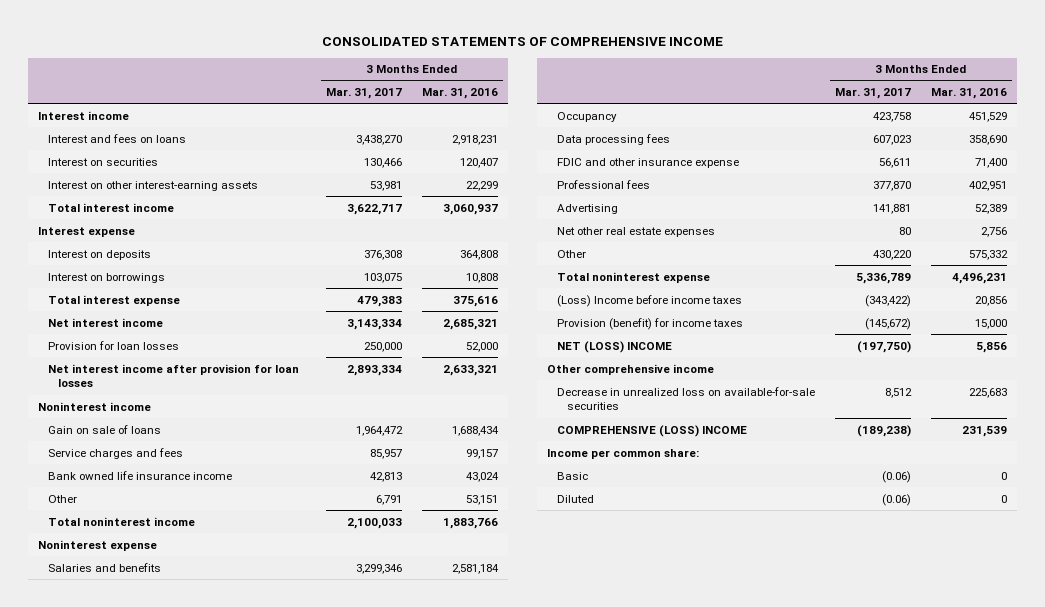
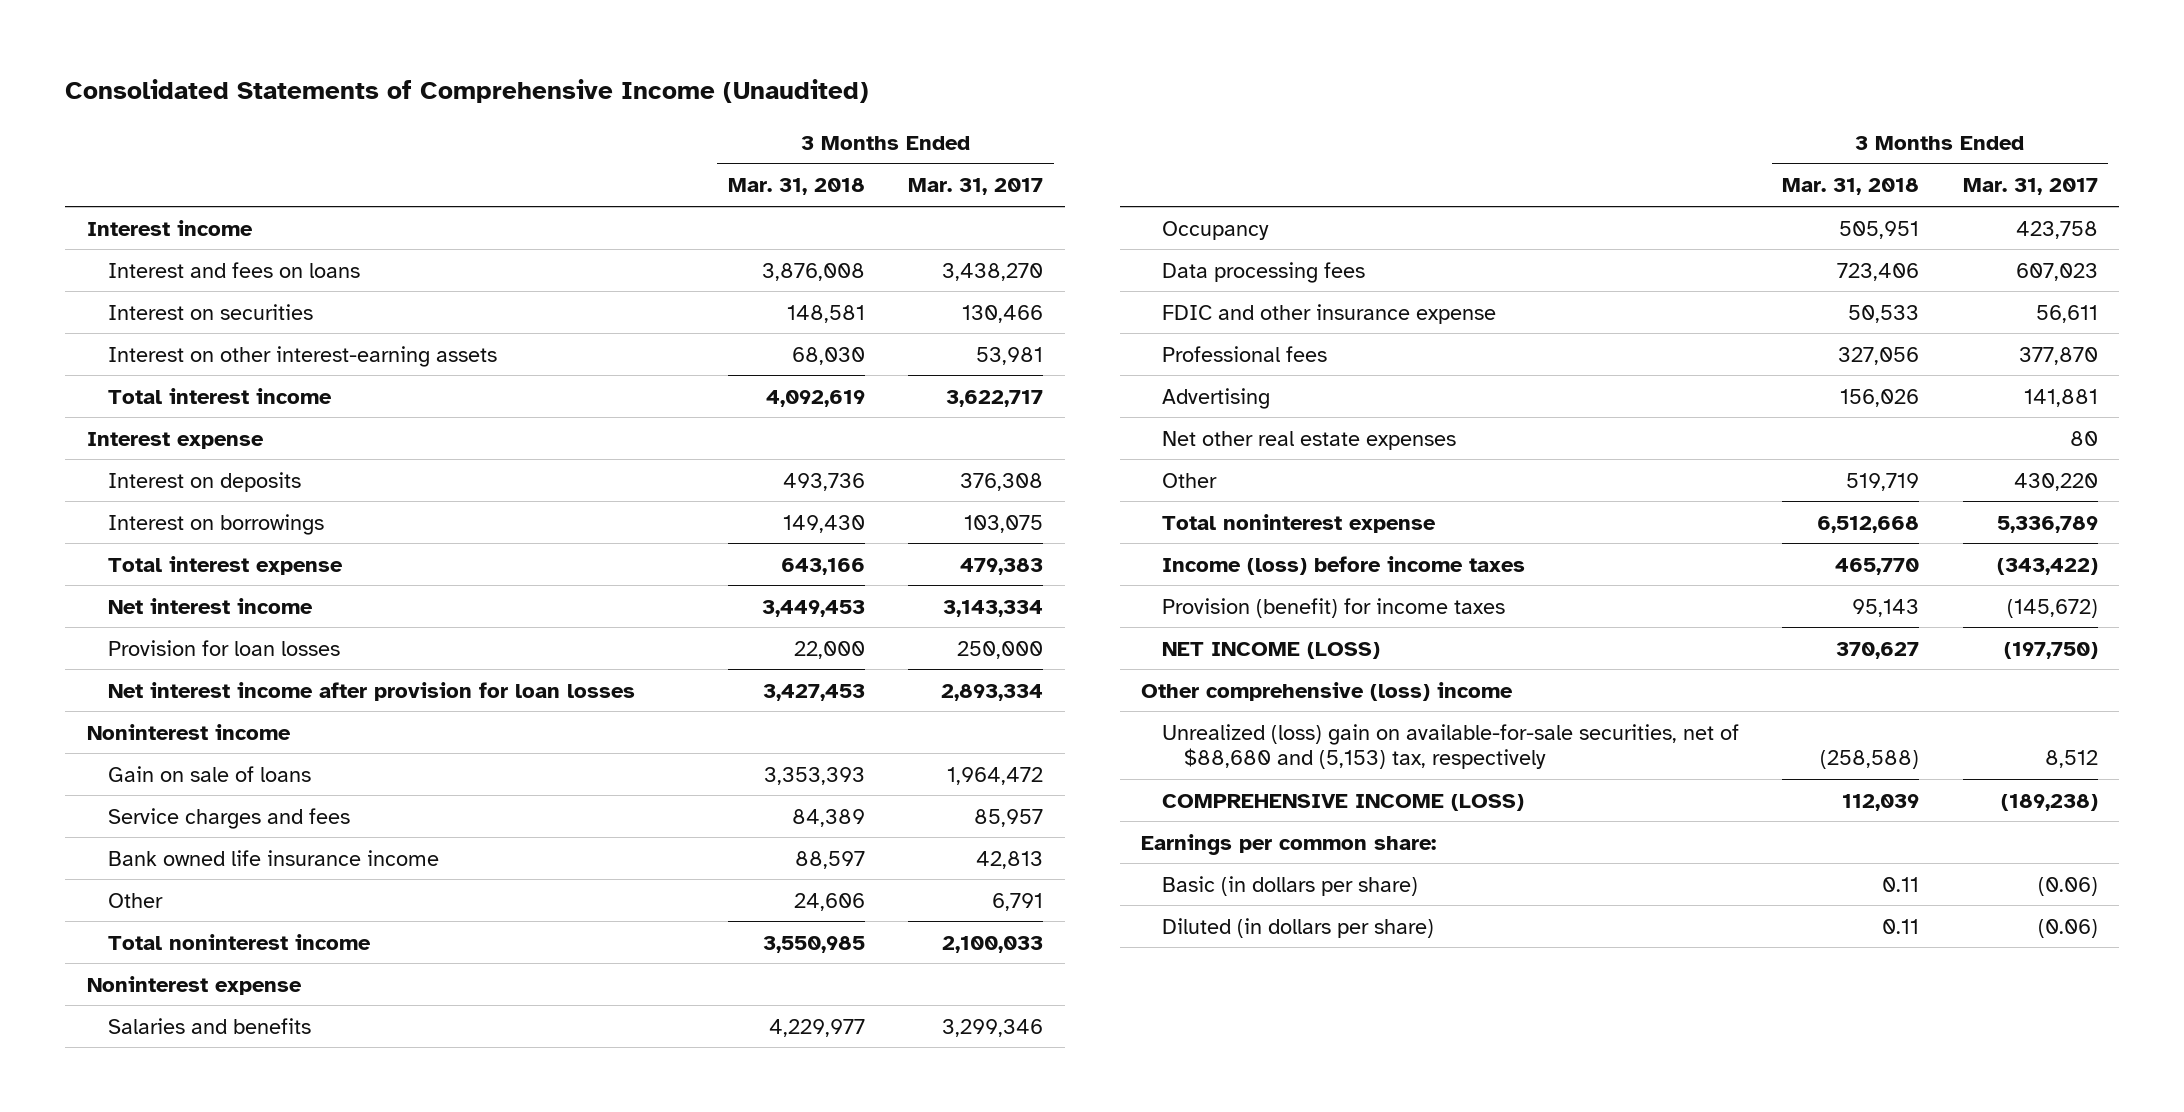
[321,37,723,47] CONSOLIDATED STATEMENTS OF COMPREHENSIVE INCOME -> [65,79,870,104] Consolidated Statements of Comprehensive Income (Unaudited)
[421,88,498,100] Mar. 31, 2016 -> none
none -> [728,178,866,196] Mar. 31, 2018
[557,294,743,307] (Loss) Income before income taxes -> [1162,555,1526,575] Income (loss) before income taxes
[557,340,673,353] NET (LOSS) INCOME -> [1162,641,1381,659] NET INCOME (LOSS)
[547,363,715,375] Other comprehensive income -> [1141,681,1514,701] Other comprehensive (loss) income
[557,386,816,411] Decrease in unrealized loss on available-for-sale securities -> [1162,723,1740,770] Unrealized (loss) gain on available-for-sale securities, net of $88,680 and (5,153) tax, respectively
[557,424,748,437] COMPREHENSIVE (LOSS) INCOME -> [1162,793,1525,811] COMPREHENSIVE INCOME (LOSS)
[547,448,700,459] Income per common share: -> [1141,833,1437,855] Earnings per common share:
[557,471,589,480] Basic -> [1162,875,1419,896] Basic (in dollars per share)
[557,494,595,503] Diluted -> [1162,917,1435,938] Diluted (in dollars per share)

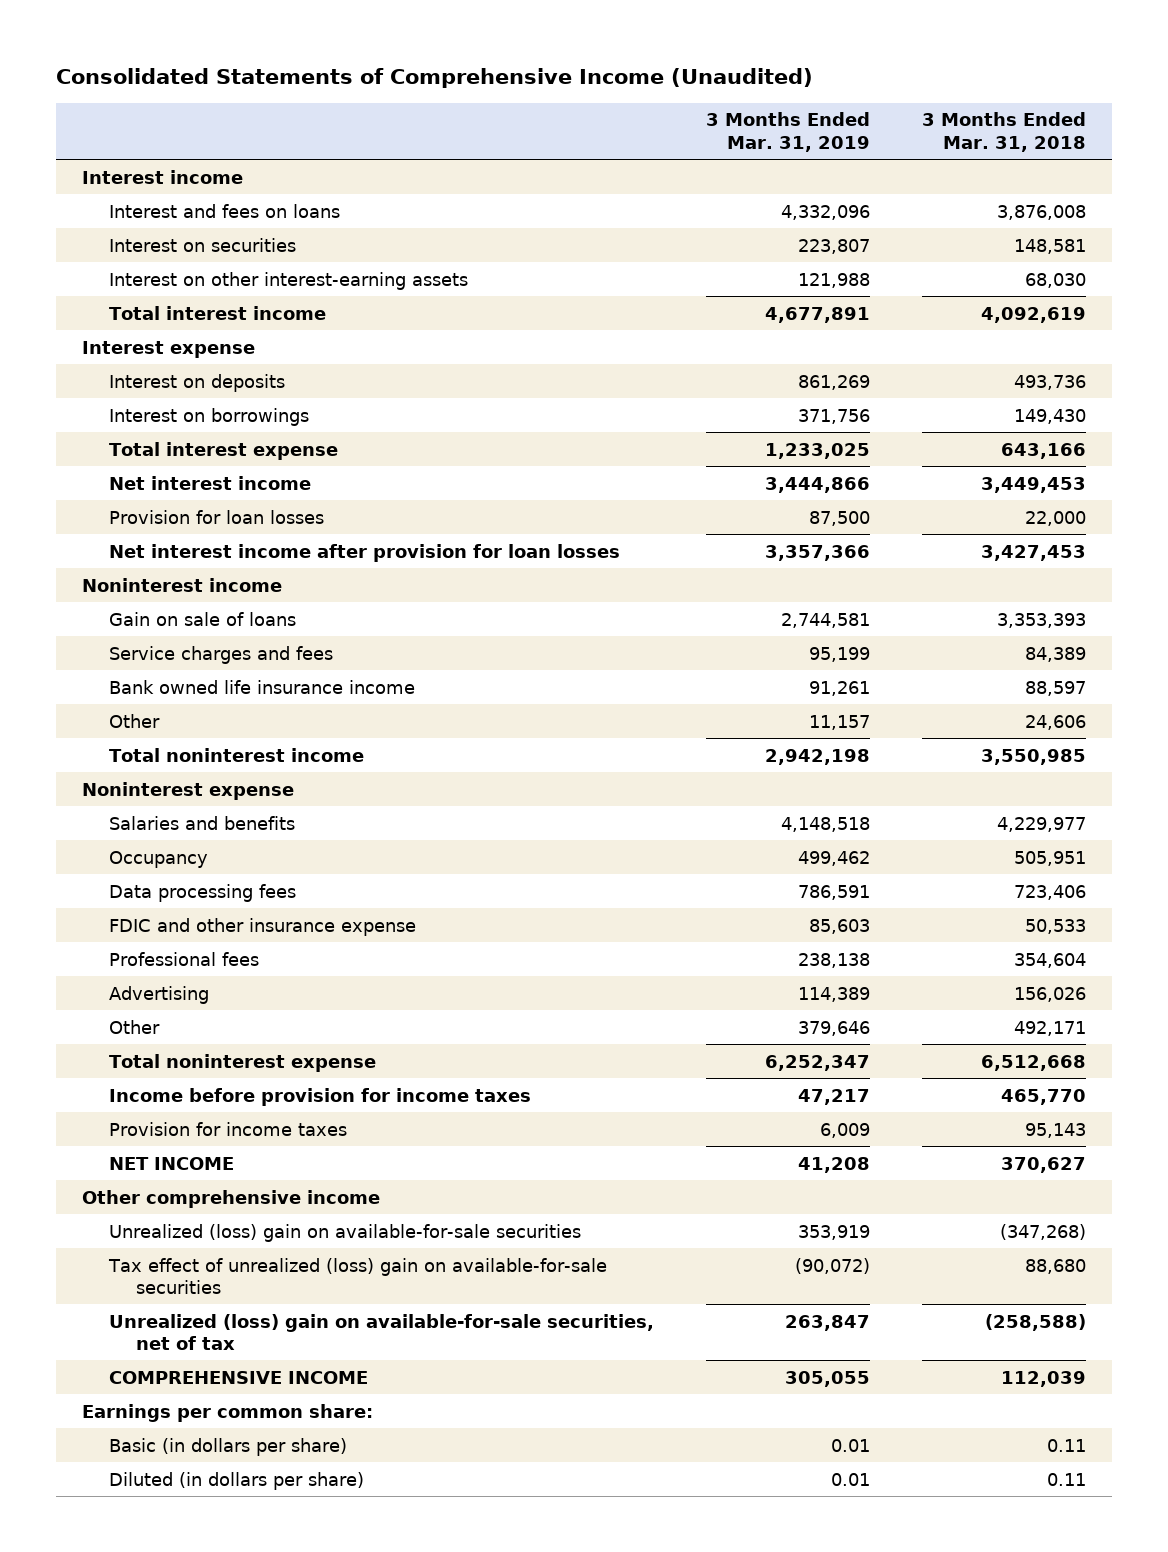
[908,178,1044,196] Mar. 31, 2017 -> none
none -> [705,112,870,152] 3 Months Ended Mar. 31, 2019
[1838,346,1920,365] 327,056 -> [1013,952,1086,968] 354,604
[1162,430,1457,450] Net other real estate expenses -> none
[1846,472,1920,491] 519,719 -> [1013,1020,1086,1036] 492,171
[1162,555,1526,575] Income (loss) before income taxes -> [108,1087,531,1106] Income before provision for income taxes
[1162,597,1506,618] Provision (benefit) for income taxes -> [108,1121,347,1136] Provision for income taxes
[1162,641,1381,659] NET INCOME (LOSS) -> [108,1156,234,1170] NET INCOME
[1141,681,1514,701] Other comprehensive (loss) income -> [82,1189,381,1208] Other comprehensive income
none -> [108,1223,581,1242] Unrealized (loss) gain on available-for-sale securities
none -> [107,1257,607,1295] Tax effect of unrealized (loss) gain on available-for-sale securities
[1162,723,1740,770] Unrealized (loss) gain on available-for-sale securities, net of $88,680 and (5,153) tax, respectively -> [108,1313,654,1351] Unrealized (loss) gain on available-for-sale securities, net of tax
[1162,793,1525,811] COMPREHENSIVE INCOME (LOSS) -> [108,1370,368,1384] COMPREHENSIVE INCOME

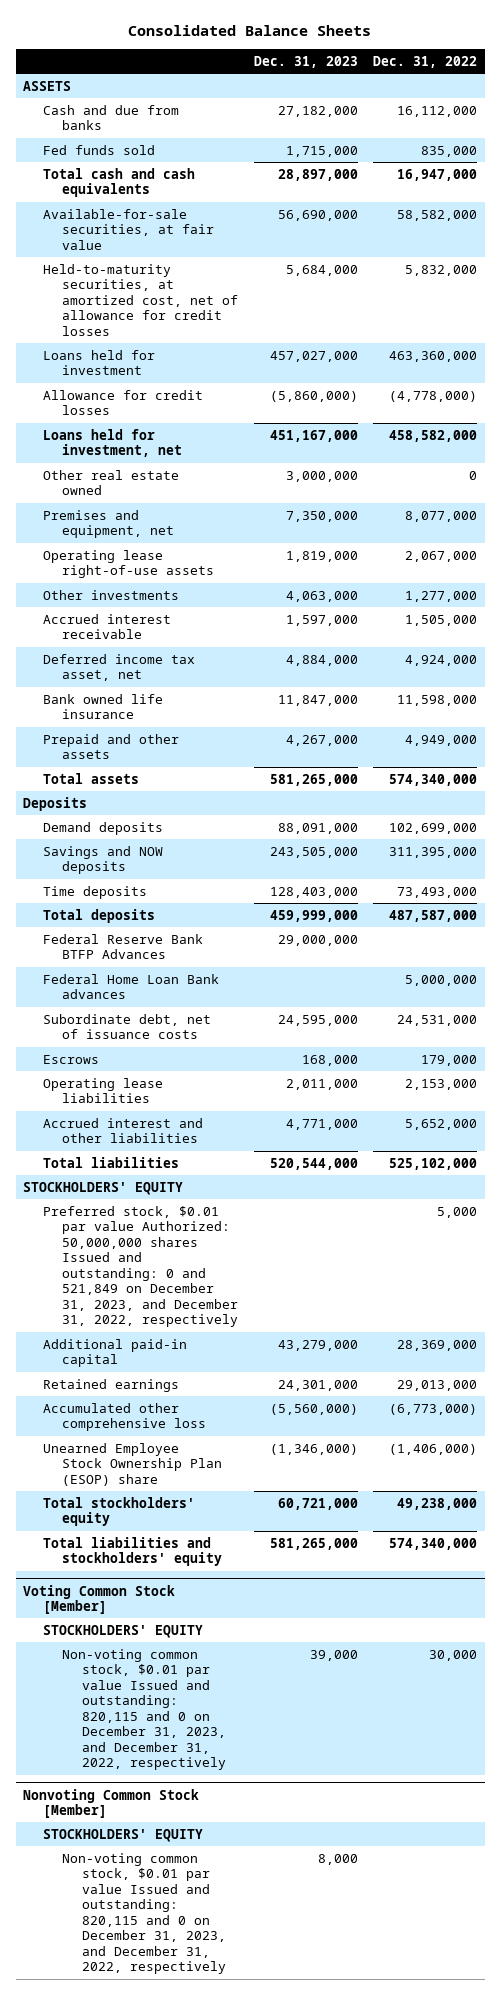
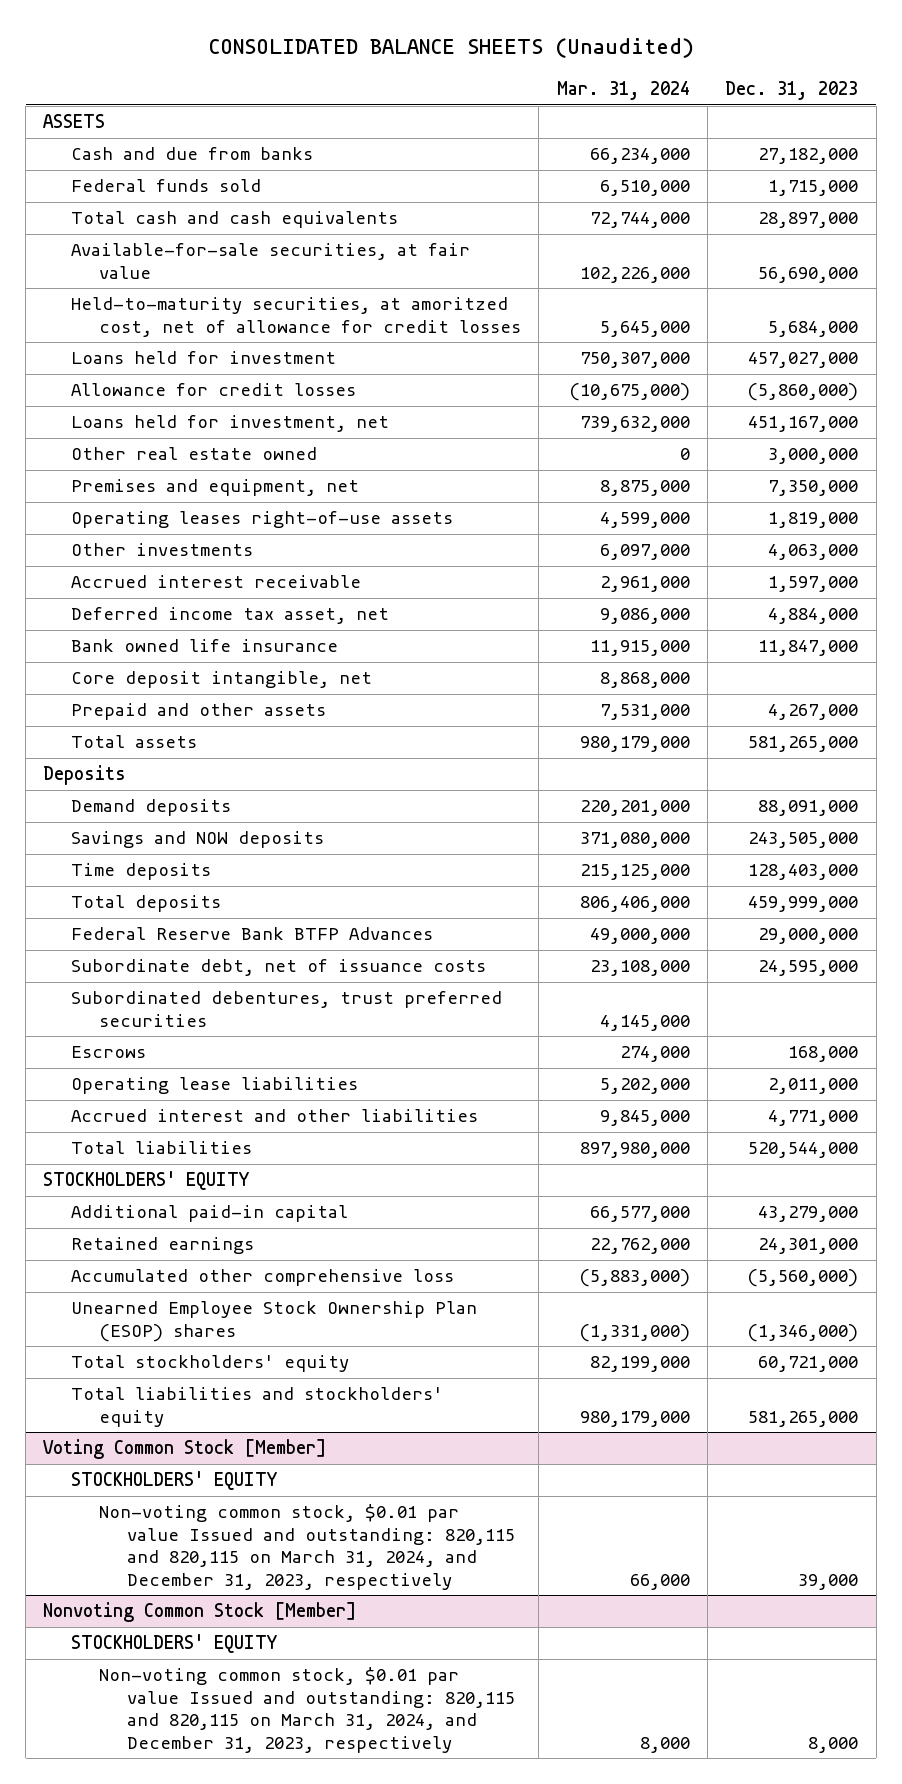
[128,24,372,36] Consolidated Balance Sheets -> [207,38,694,59] CONSOLIDATED BALANCE SHEETS (Unaudited)
[373,55,478,68] Dec. 31, 2022 -> none
none -> [556,81,690,101] Mar. 31, 2024
[42,144,155,155] Fed funds sold -> [71,179,262,193] Federal funds sold
[42,263,239,336] Held-to-maturity securities, at amortized cost, net of allowance for credit losses -> [71,297,521,337] Held-to-maturity securities, at amoritzed cost, net of allowance for credit losses
[42,549,215,579] Operating lease right-of-use assets -> [71,511,454,529] Operating leases right-of-use assets
none -> [71,671,373,689] Core deposit intangible, net
[42,973,219,1000] Federal Home Loan Bank advances -> none
none -> [71,991,503,1027] Subordinated debentures, trust preferred securities
[42,1205,239,1328] Preferred stock, $0.01 par value Authorized: 50,000,000 shares Issued and outstanding: 0 and 521,849 on December 31, 2023, and December 31, 2022, respectively -> none
[42,1442,223,1486] Unearned Employee Stock Ownership Plan (ESOP) share -> [71,1301,478,1342] Unearned Employee Stock Ownership Plan (ESOP) shares
[62,1648,226,1771] Non-voting common stock, $0.01 par value Issued and outstanding: 820,115 and 0 on December 31, 2023, and December 31, 2022, respectively -> [98,1504,515,1590] Non-voting common stock, $0.01 par value Issued and outstanding: 820,115 and 820,115 on March 31, 2024, and December 31, 2023, respectively
[62,1852,226,1975] Non-voting common stock, $0.01 par value Issued and outstanding: 820,115 and 0 on December 31, 2023, and December 31, 2022, respectively -> [98,1667,515,1753] Non-voting common stock, $0.01 par value Issued and outstanding: 820,115 and 820,115 on March 31, 2024, and December 31, 2023, respectively

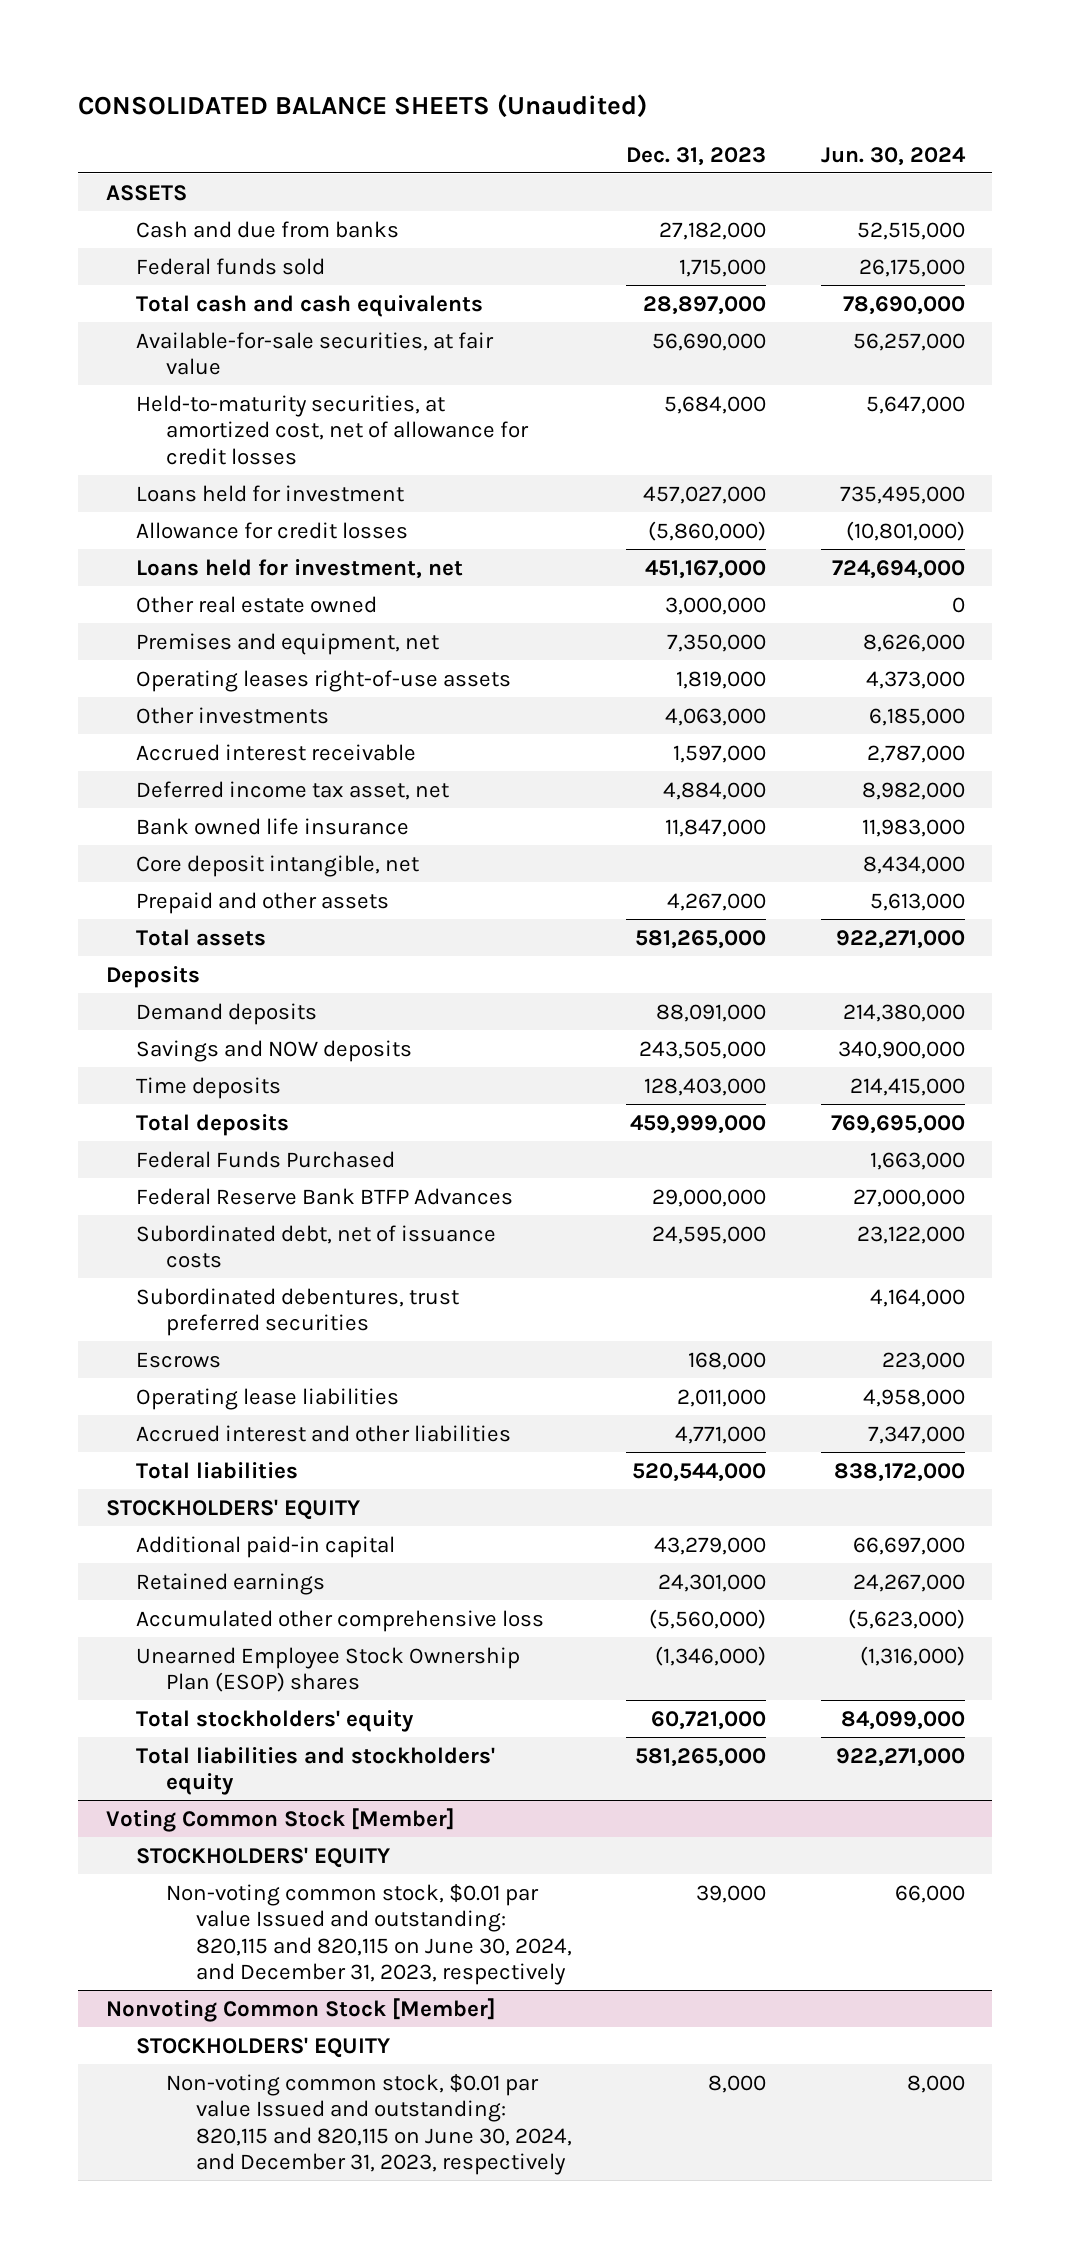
[556,81,690,101] Mar. 31, 2024 -> none
none -> [821,146,967,166] Jun. 30, 2024
[71,297,521,337] Held-to-maturity securities, at amoritzed cost, net of allowance for credit losses -> [135,394,529,465] Held-to-maturity securities, at amortized cost, net of allowance for credit losses
none -> [135,1150,395,1168] Federal Funds Purchased
[71,959,487,977] Subordinate debt, net of issuance costs -> [135,1224,496,1269] Subordinated debt, net of issuance costs
[98,1504,515,1590] Non-voting common stock, $0.01 par value Issued and outstanding: 820,115 and 820,115 on March 31, 2024, and December 31, 2023, respectively -> [165,1883,572,1986] Non-voting common stock, $0.01 par value Issued and outstanding: 820,115 and 820,115 on June 30, 2024, and December 31, 2023, respectively
[98,1667,515,1753] Non-voting common stock, $0.01 par value Issued and outstanding: 820,115 and 820,115 on March 31, 2024, and December 31, 2023, respectively -> [165,2073,572,2176] Non-voting common stock, $0.01 par value Issued and outstanding: 820,115 and 820,115 on June 30, 2024, and December 31, 2023, respectively

